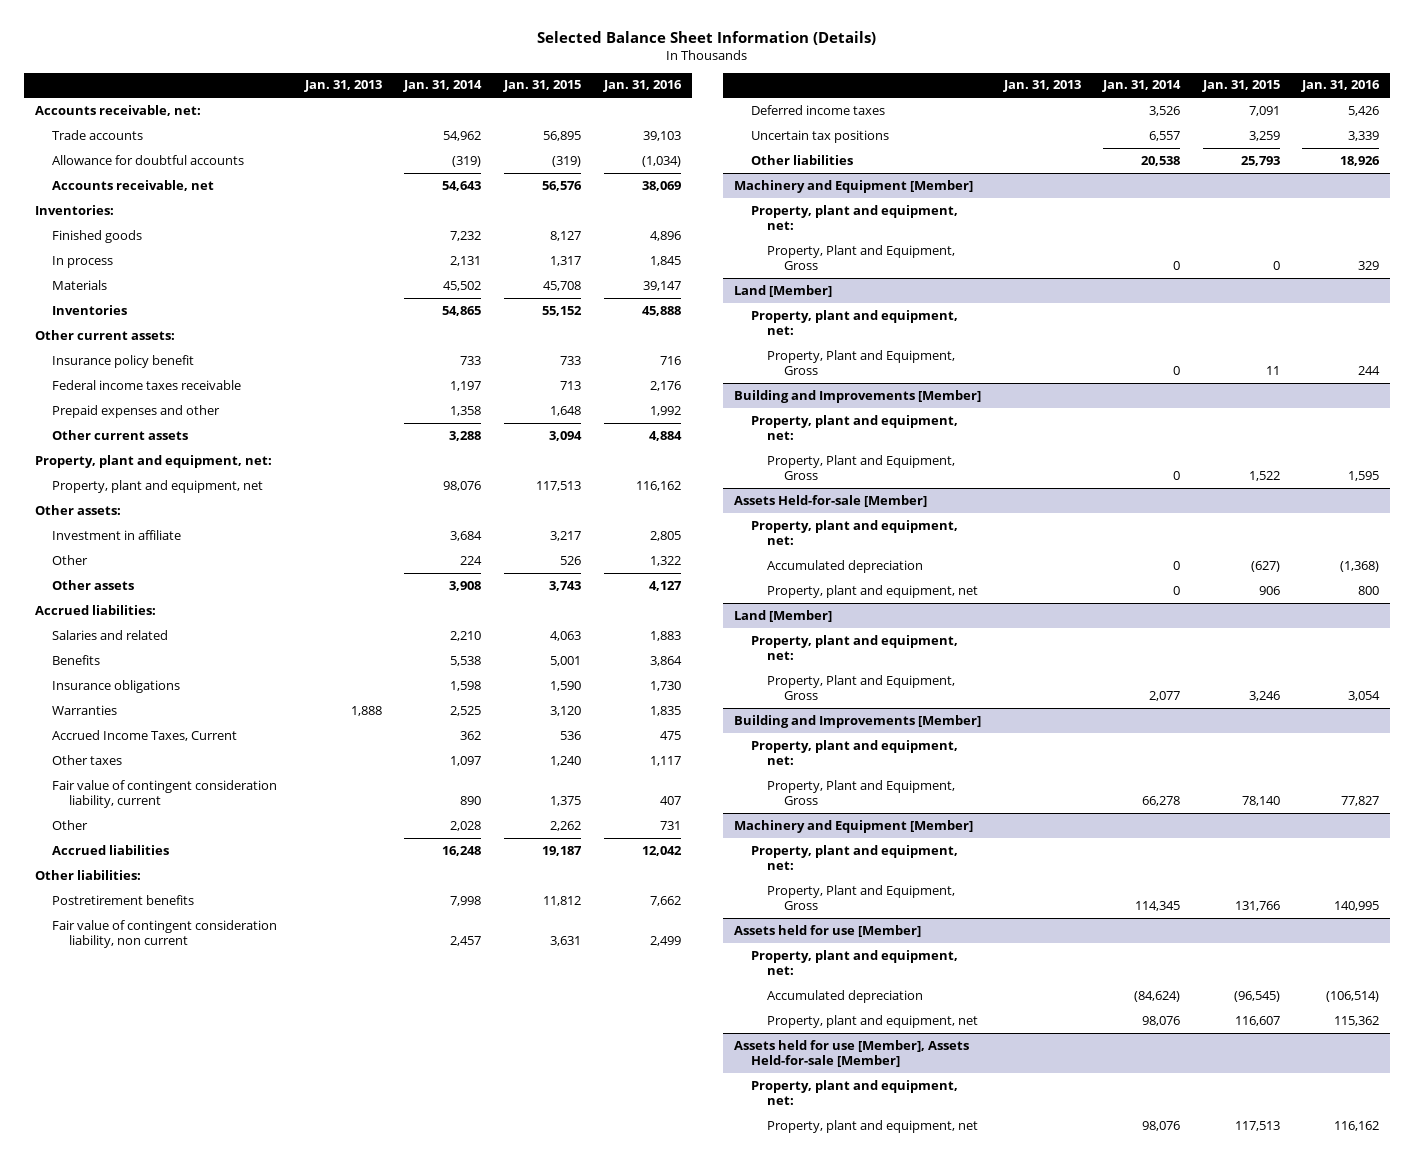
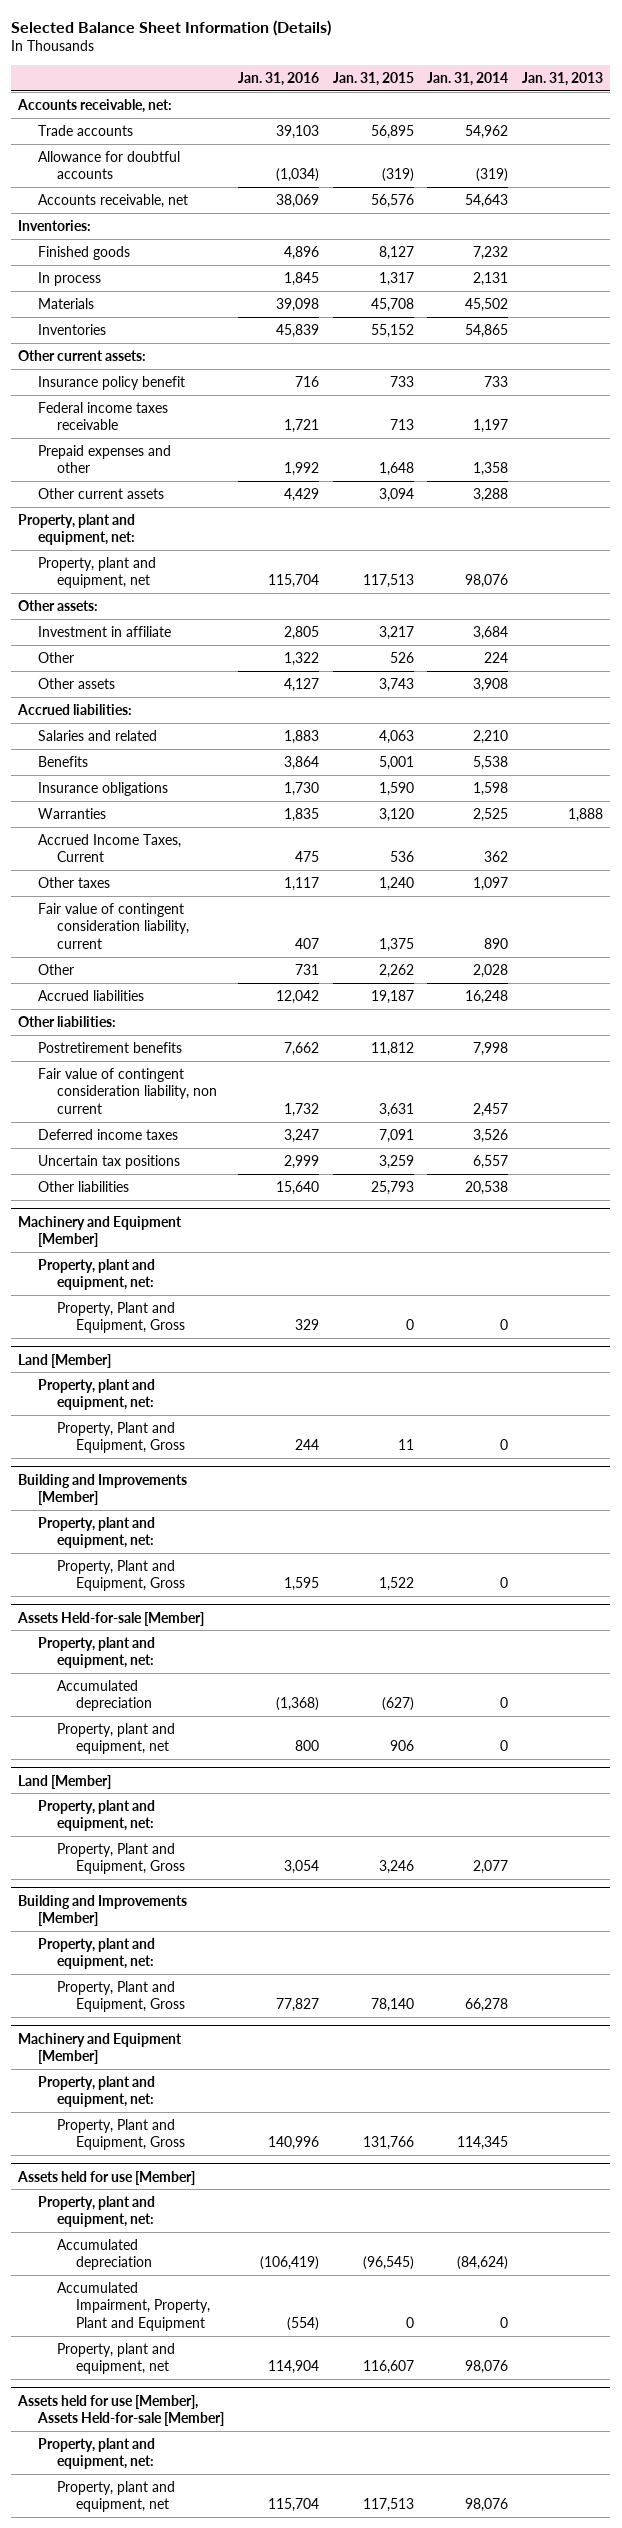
[642,280,681,291] 39,147 -> [275,297,319,312] 39,098
[641,305,681,316] 45,888 -> [275,323,319,338] 45,839
[649,380,681,391] 2,176 -> [283,419,319,434] 1,721
[648,430,682,441] 4,884 -> [283,487,319,502] 4,429
[635,480,681,491] 116,162 -> [267,574,319,589] 115,704
[649,936,681,947] 2,499 -> [283,1103,319,1118] 1,732
[1348,105,1380,116] 5,426 -> [283,1128,319,1143] 3,247
[1348,130,1380,141] 3,339 -> [283,1154,319,1169] 2,999
[1340,155,1381,166] 18,926 -> [275,1180,319,1195] 15,640
[1334,901,1380,912] 140,995 -> [267,2136,319,2151] 140,996
[1326,990,1380,1002] (106,514) -> [259,2256,319,2271] (106,419)
none -> [57,2281,211,2332] Accumulated Impairment, Property, Plant and Equipment
[1334,1015,1380,1026] 115,362 -> [267,2360,319,2375] 114,904
[1334,1120,1380,1131] 116,162 -> [267,2498,319,2513] 115,704

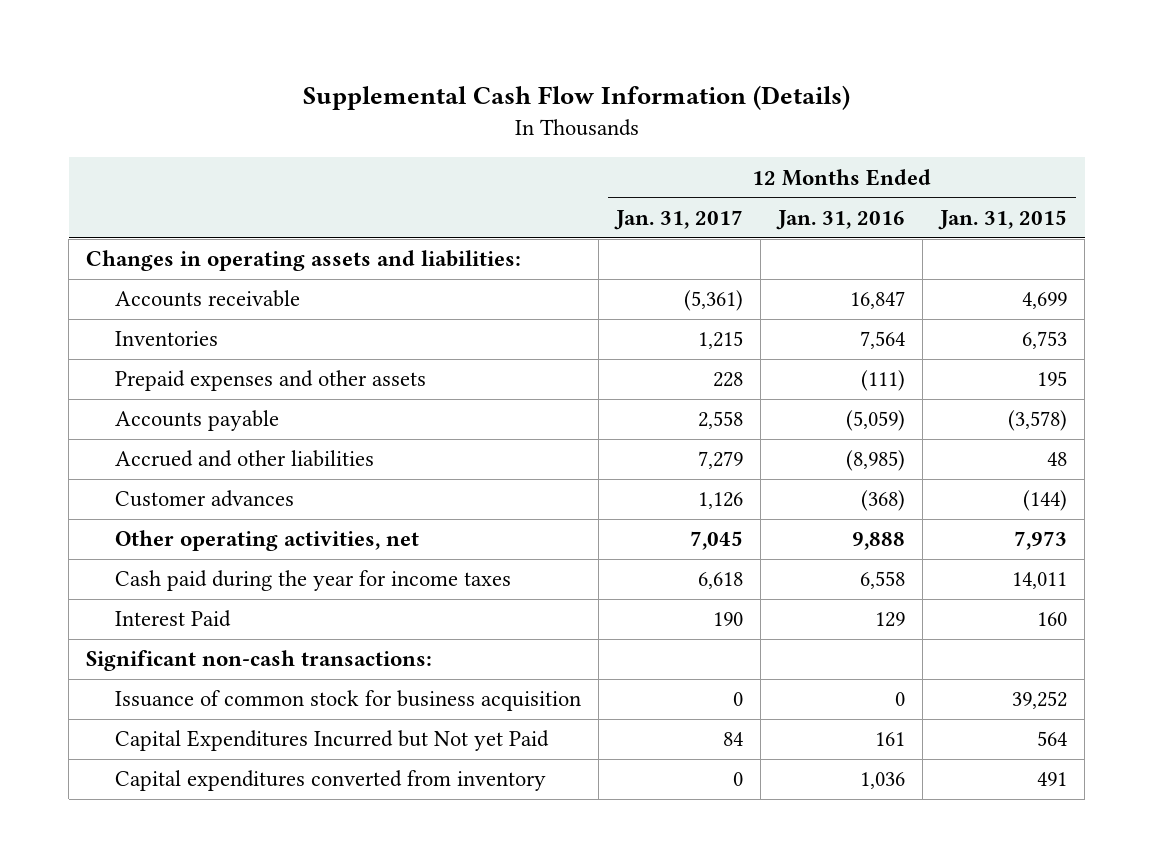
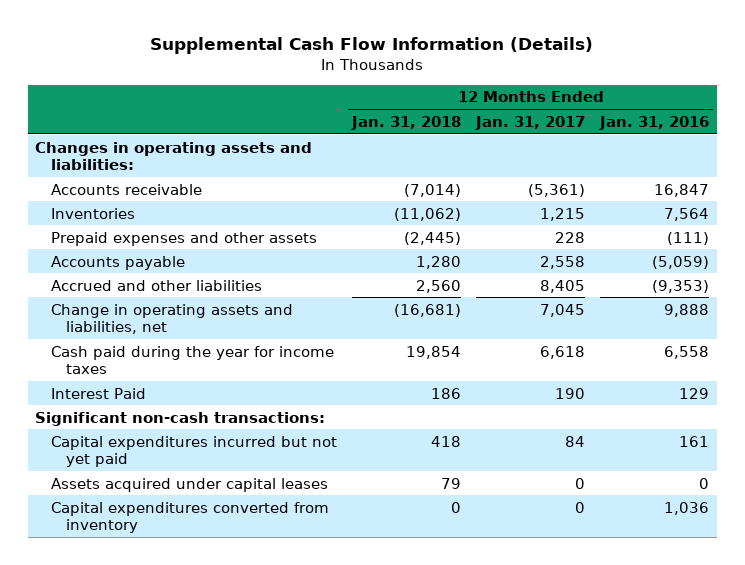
[938,209,1068,230] Jan. 31, 2015 -> none
none -> [350,115,461,130] Jan. 31, 2018
[115,490,295,508] Customer advances -> none
[698,451,744,470] 7,279 -> [540,279,586,293] 8,405
[846,450,906,472] (8,985) -> [652,279,710,293] (9,353)
[115,530,420,552] Other operating activities, net -> [50,303,293,334] Change in operating assets and liabilities, net
[115,690,582,712] Issuance of common stock for business acquisition -> none
[115,730,550,752] Capital Expenditures Incurred but Not yet Paid -> [50,435,337,467] Capital expenditures incurred but not yet paid
none -> [50,477,328,492] Assets acquired under capital leases

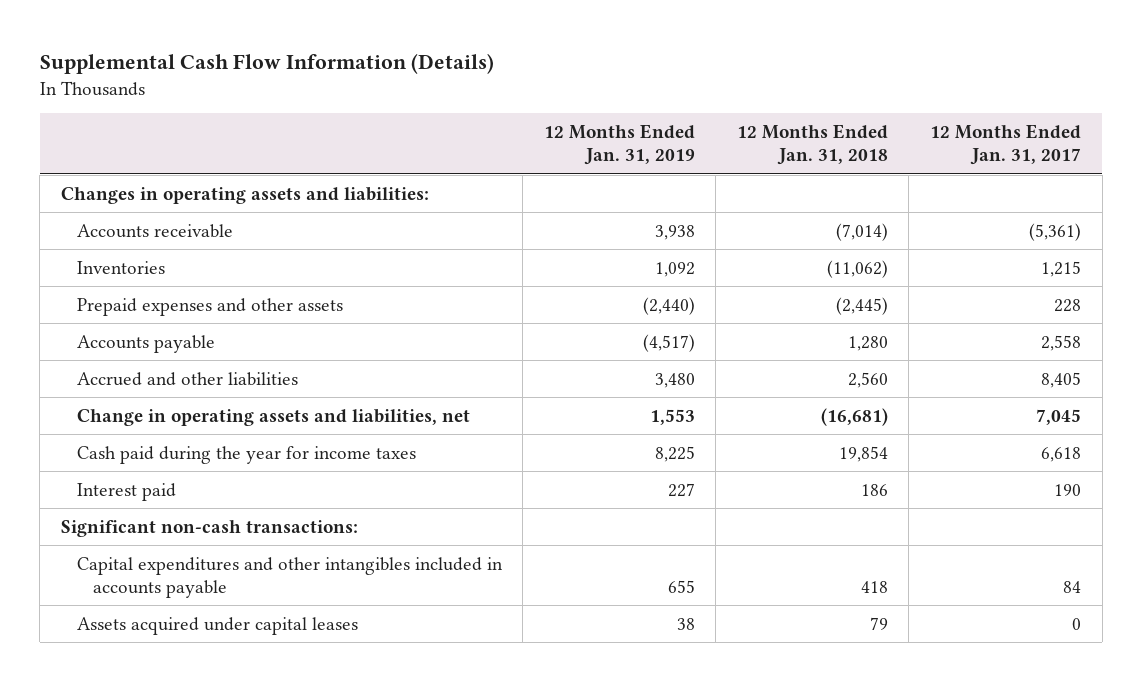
[599,115,710,130] Jan. 31, 2016 -> none
none -> [543,124,695,166] 12 Months Ended Jan. 31, 2019
[50,387,146,399] Interest Paid -> [76,482,176,501] Interest paid
[50,435,337,467] Capital expenditures incurred but not yet paid -> [76,556,503,598] Capital expenditures and other intangibles included in accounts payable
[50,501,329,533] Capital expenditures converted from inventory -> none

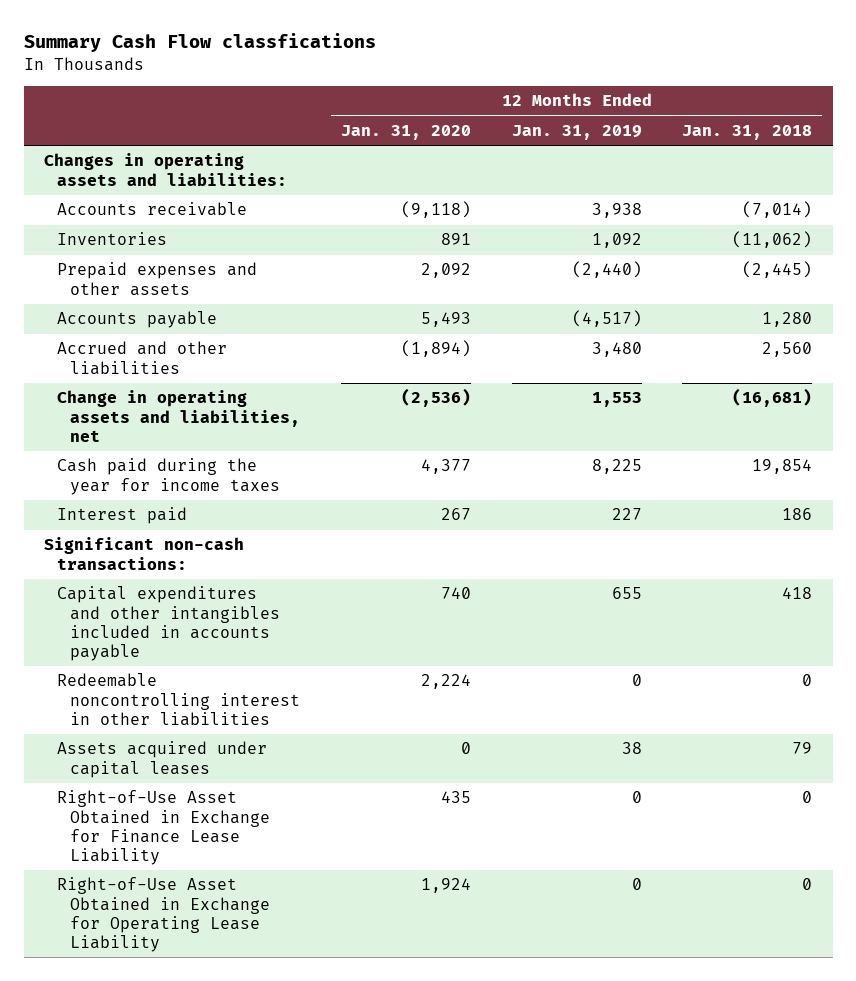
[39,52,494,74] Supplemental Cash Flow Information (Details) -> [23,33,376,53] Summary Cash Flow classfications
[930,124,1082,166] 12 Months Ended Jan. 31, 2017 -> none
none -> [341,124,472,140] Jan. 31, 2020
none -> [57,673,301,726] Redeemable noncontrolling interest in other liabilities
none -> [57,790,271,865] Right-of-Use Asset Obtained in Exchange for Finance Lease Liability
none -> [57,877,271,952] Right-of-Use Asset Obtained in Exchange for Operating Lease Liability

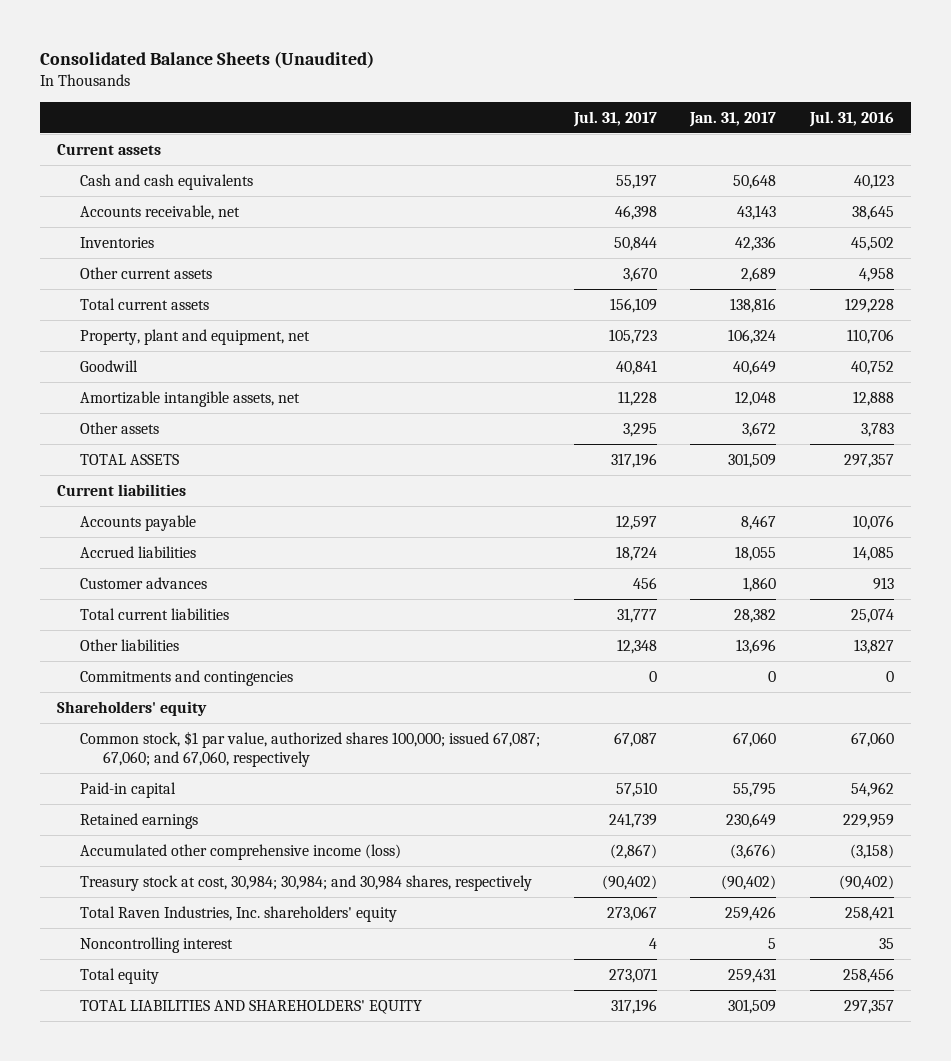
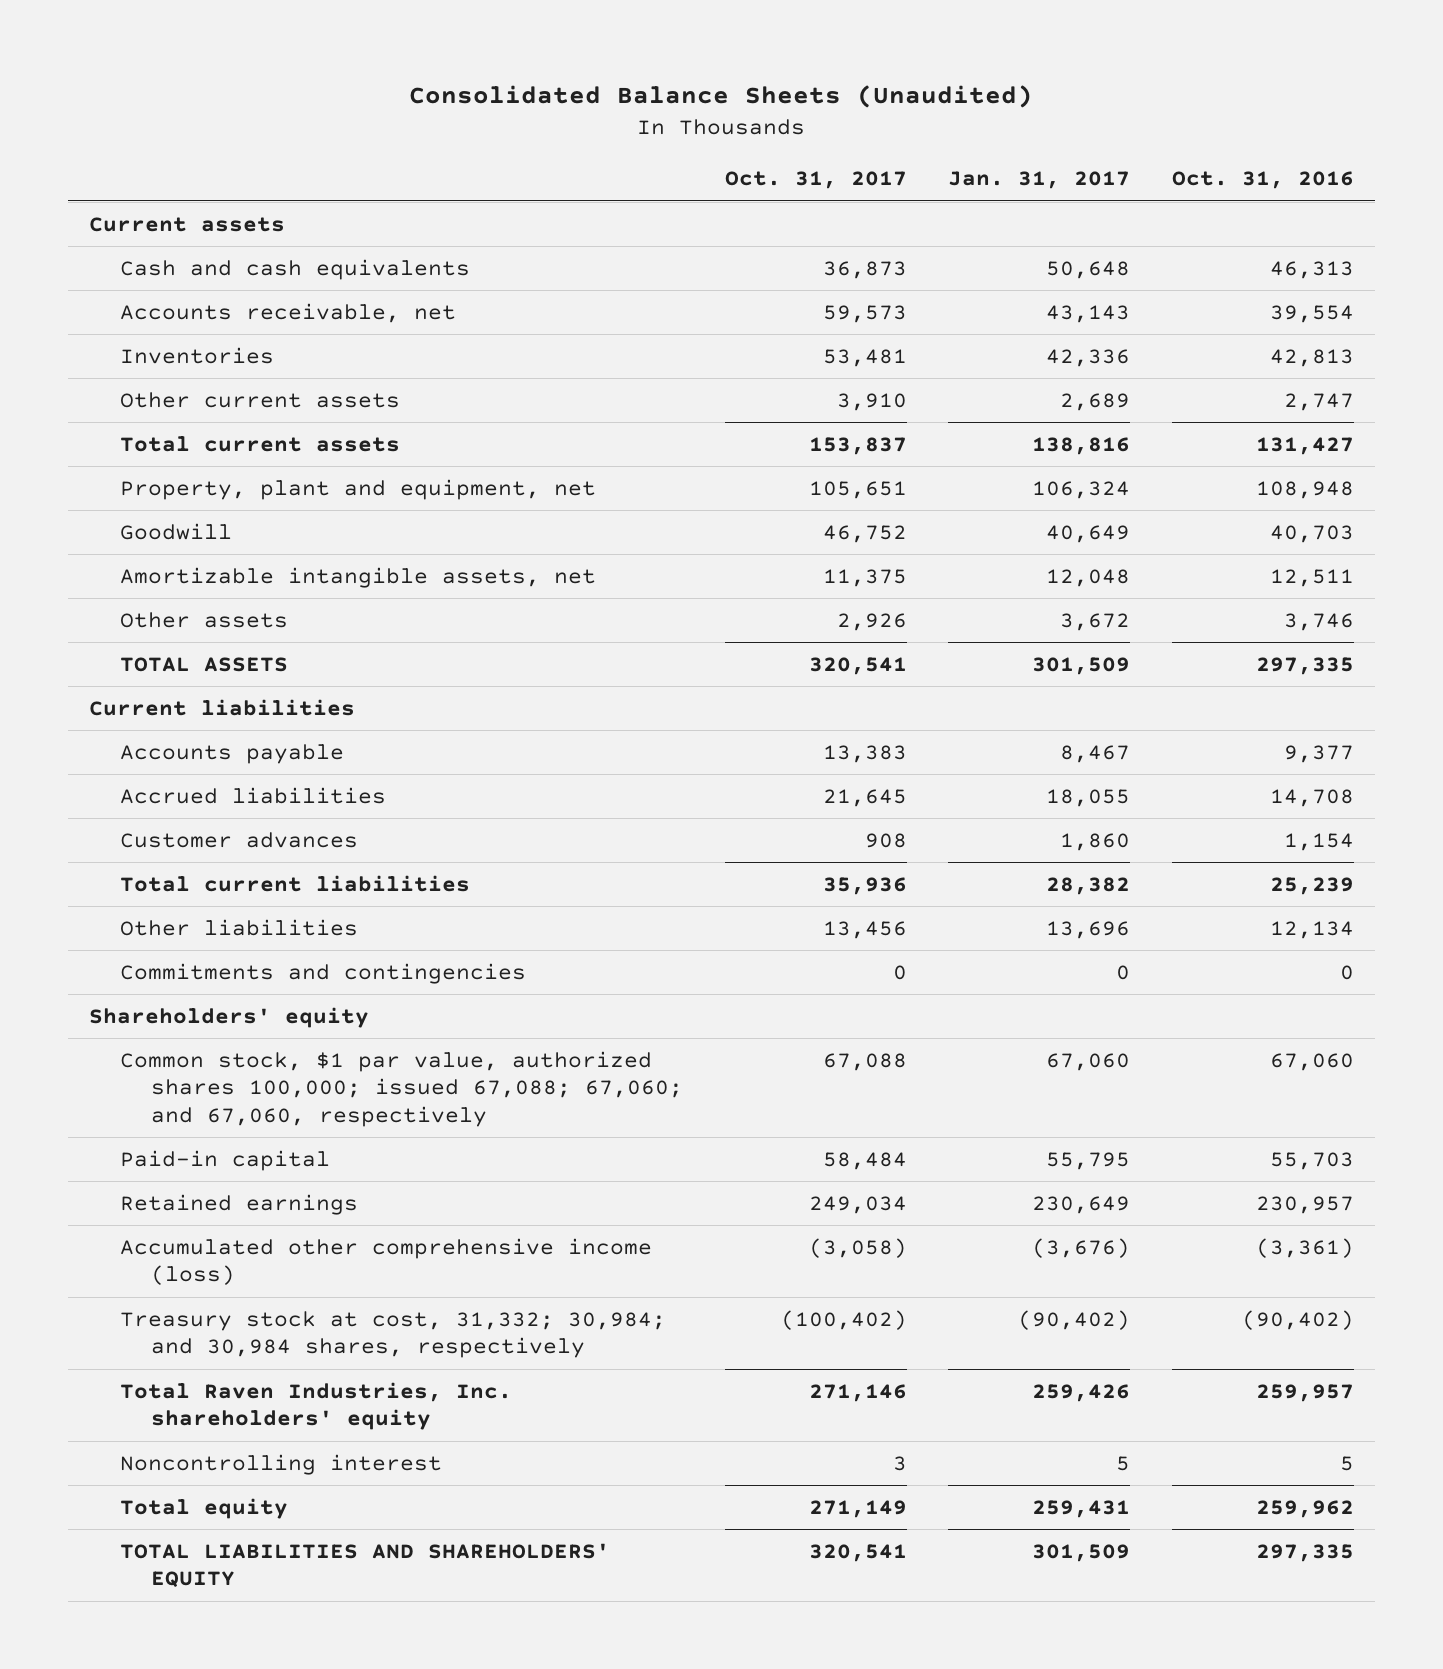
[572,110,657,127] Jul. 31, 2017 -> none
[809,110,895,127] Jul. 31, 2016 -> none
none -> [724,171,907,190] Oct. 31, 2017
none -> [1171,171,1354,190] Oct. 31, 2016
[80,730,541,768] Common stock, $1 par value, authorized shares 100,000; issued 67,087; 67,060; and 67,060, respectively -> [120,1050,684,1127] Common stock, $1 par value, authorized shares 100,000; issued 67,088; 67,060; and 67,060, respectively
[80,874,533,891] Treasury stock at cost, 30,984; 30,984; and 30,984 shares, respectively -> [120,1310,667,1359] Treasury stock at cost, 31,332; 30,984; and 30,984 shares, respectively

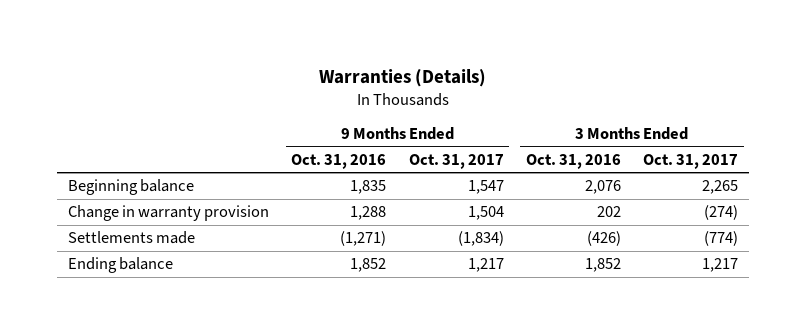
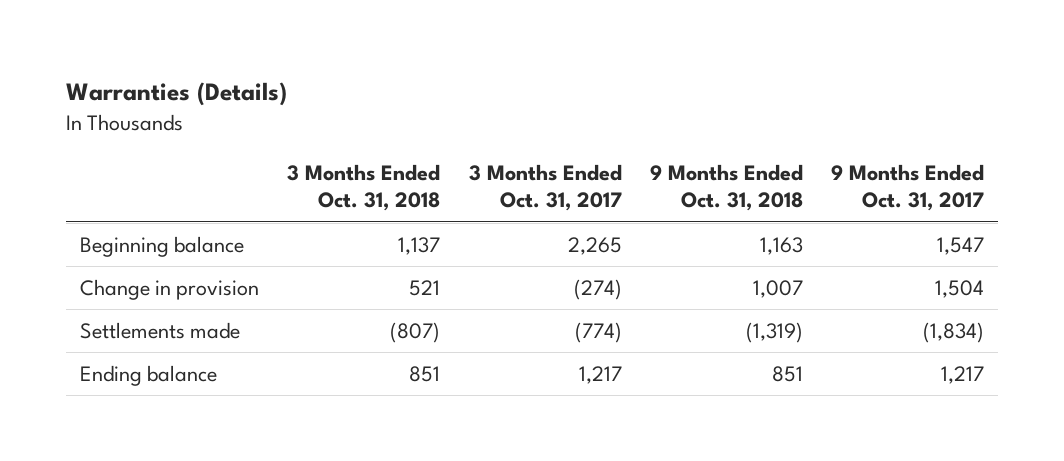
[291,153,387,169] Oct. 31, 2016 -> none
[525,153,621,169] Oct. 31, 2016 -> none
none -> [287,164,441,212] 3 Months Ended Oct. 31, 2018
none -> [649,164,803,212] 9 Months Ended Oct. 31, 2018
[68,205,270,222] Change in warranty provision -> [80,278,260,300] Change in provision

